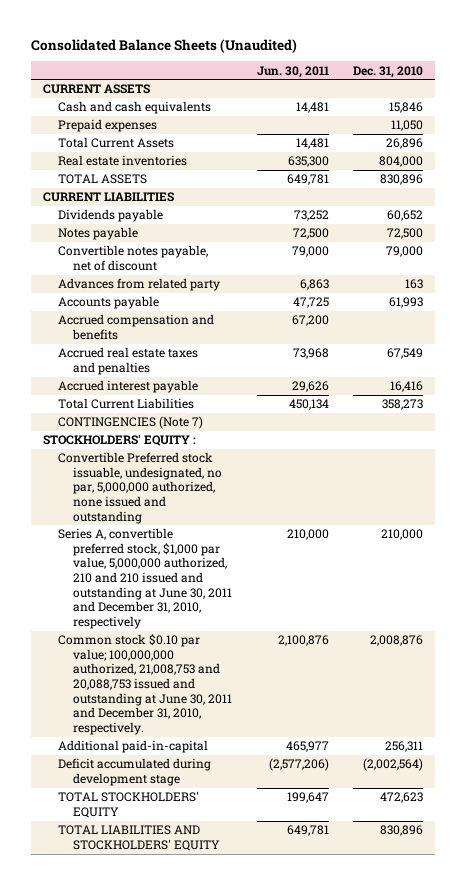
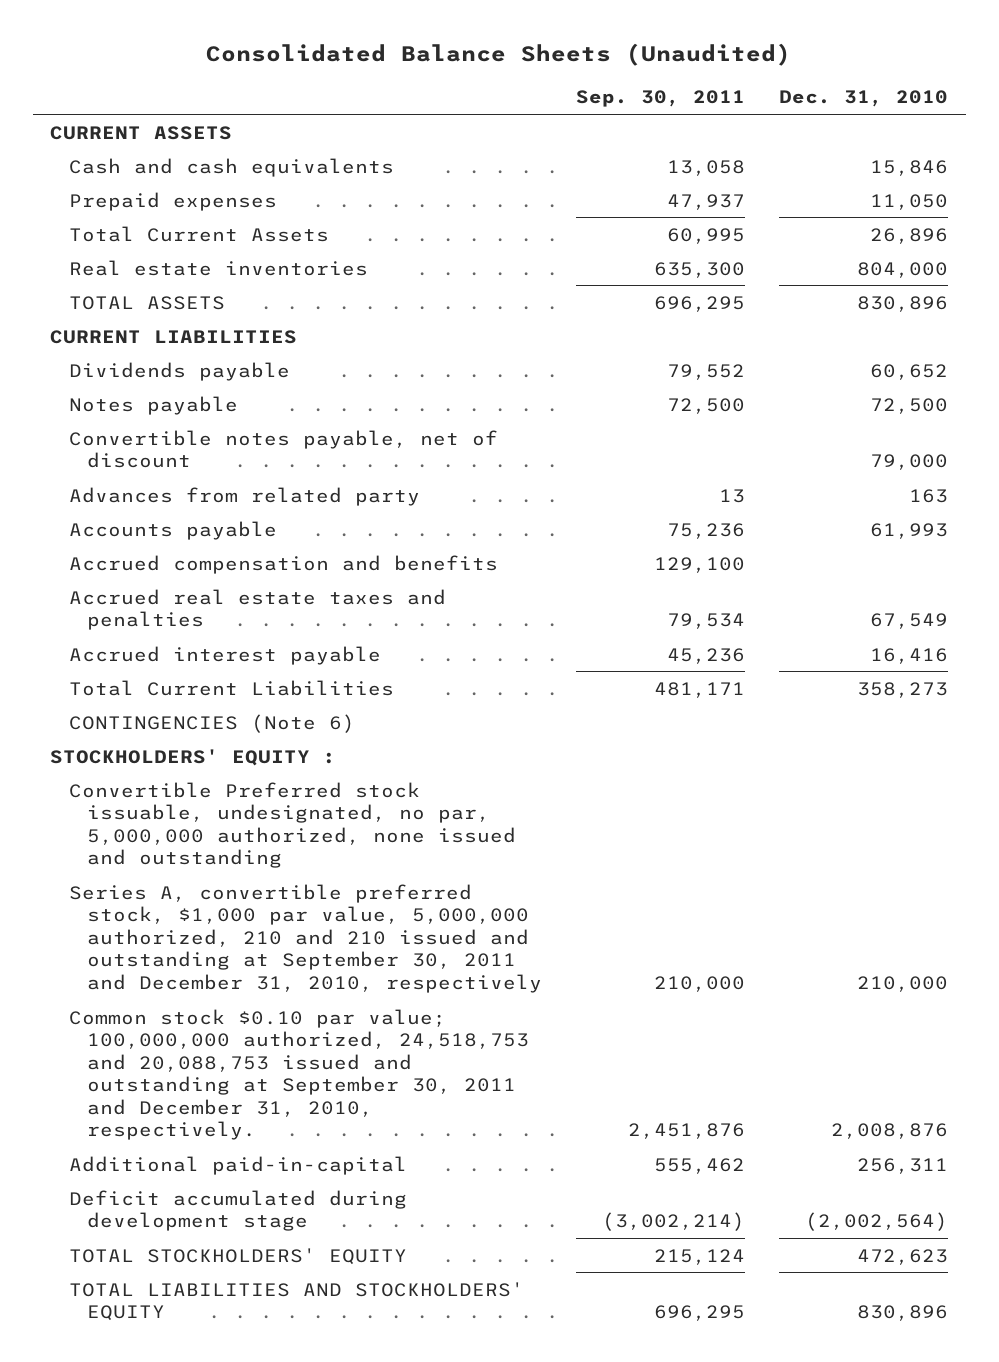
[256,65,329,78] Jun. 30, 2011 -> none
none -> [576,90,746,108] Sep. 30, 2011
[58,416,204,430] CONTINGENCIES (Note 7) -> [68,713,355,733] CONTINGENCIES (Note 6)
[58,528,233,629] Series A, convertible preferred stock, $1,000 par value, 5,000,000 authorized, 210 and 210 issued and outstanding at June 30, 2011 and December 31, 2010, respectively -> [68,883,542,993] Series A, convertible preferred stock, $1,000 par value, 5,000,000 authorized, 210 and 210 issued and outstanding at September 30, 2011 and December 31, 2010, respectively
[58,634,233,735] Common stock $0.10 par value; 100,000,000 authorized, 21,008,753 and 20,088,753 issued and outstanding at June 30, 2011 and December 31, 2010, respectively. -> [68,1008,529,1141] Common stock $0.10 par value; 100,000,000 authorized, 24,518,753 and 20,088,753 issued and outstanding at September 30, 2011 and December 31, 2010, respectively.

